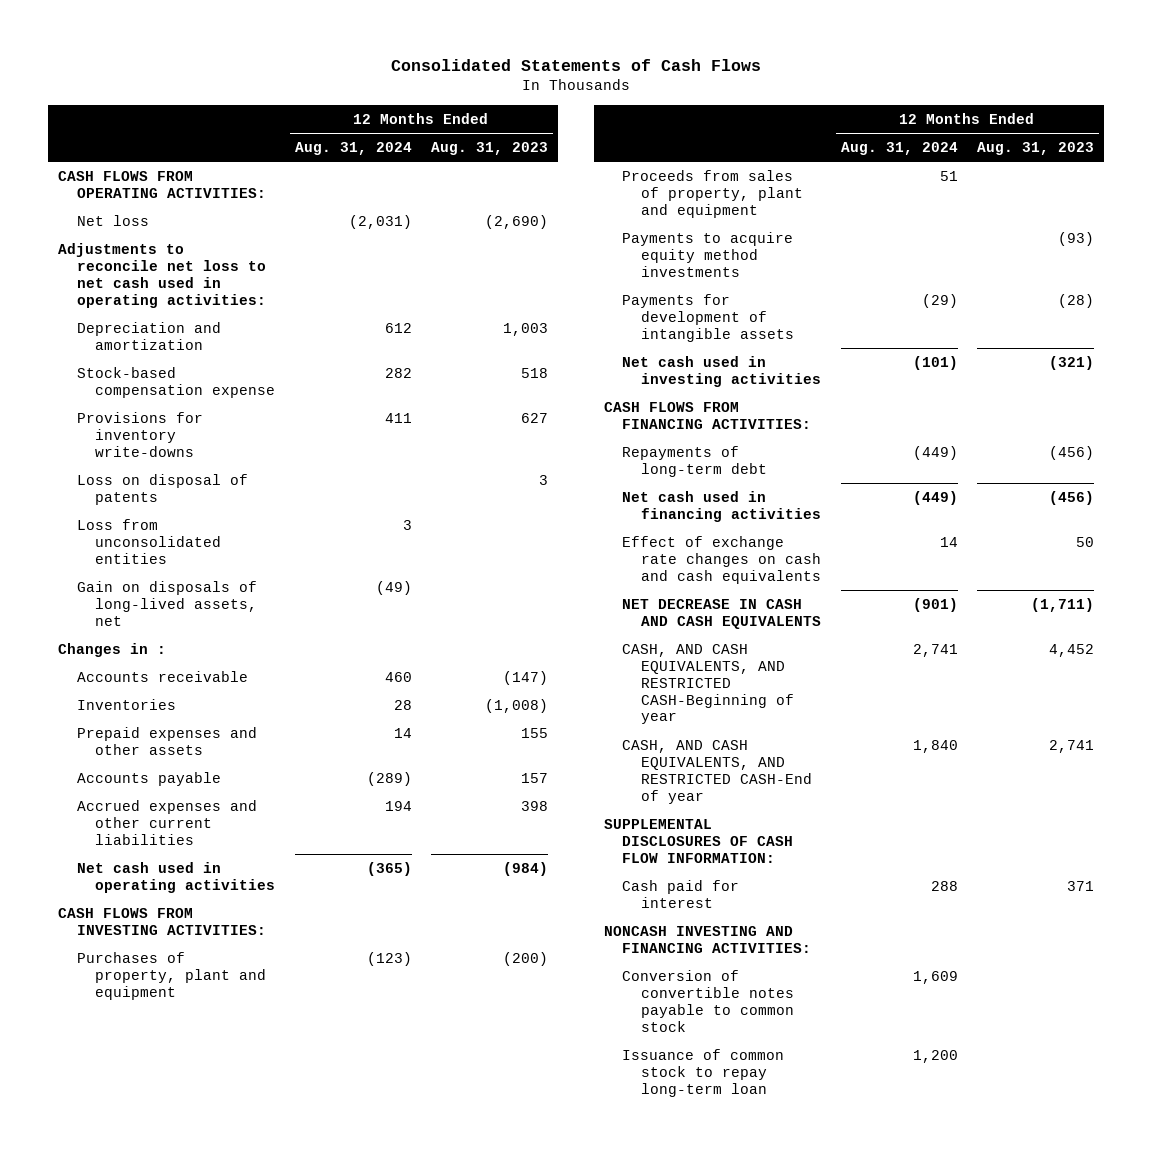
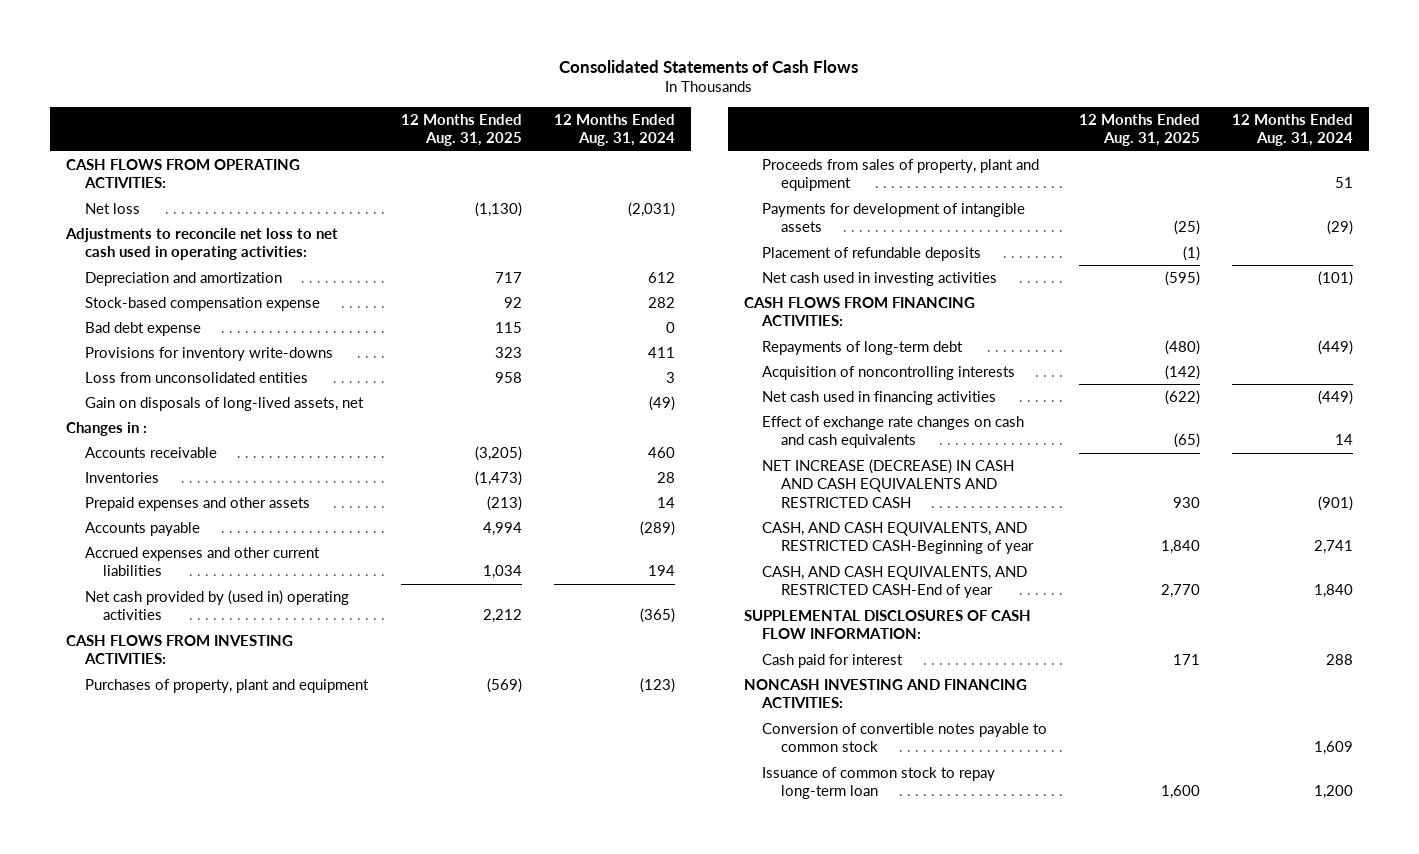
[431,142,549,156] Aug. 31, 2023 -> none
none -> [401,114,523,147] 12 Months Ended Aug. 31, 2025
none -> [84,321,201,336] Bad debt expense
[76,473,248,505] Loss on disposal of patents -> none
[76,861,276,893] Net cash used in operating activities -> [84,589,349,621] Net cash provided by (used in) operating activities
[622,231,794,277] Payments to acquire equity method investments -> none
none -> [762,246,982,261] Placement of refundable deposits
none -> [762,365,1016,380] Acquisition of noncontrolling interests
[622,598,822,629] NET DECREASE IN CASH AND CASH EQUIVALENTS -> [762,458,1015,508] NET INCREASE (DECREASE) IN CASH AND CASH EQUIVALENTS AND RESTRICTED CASH

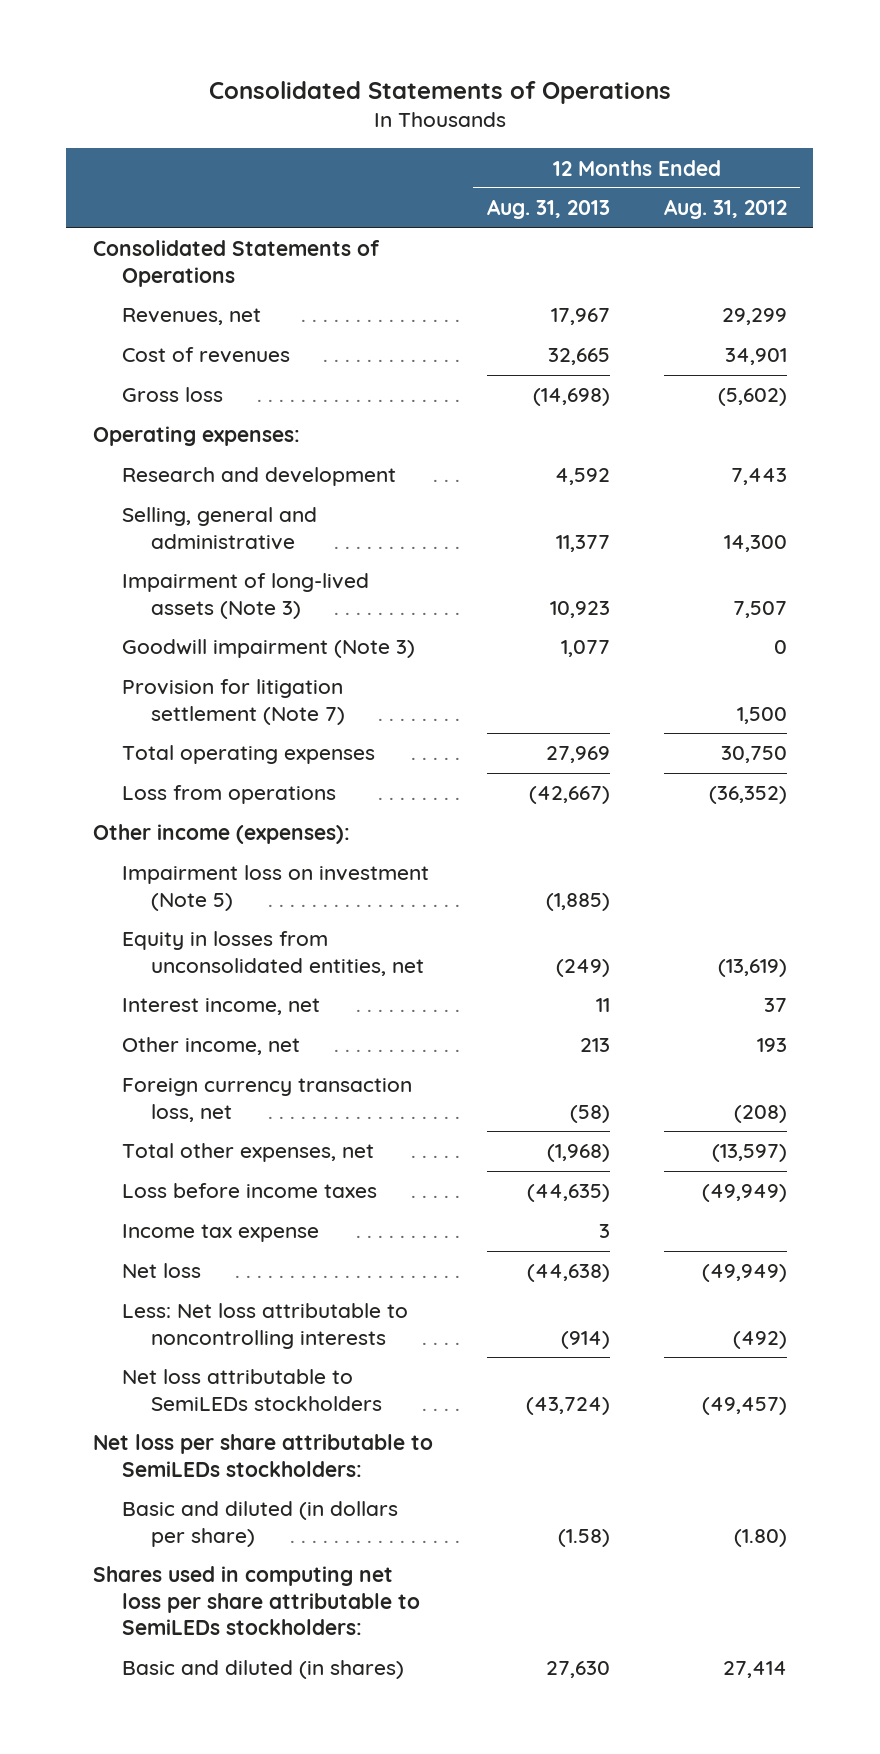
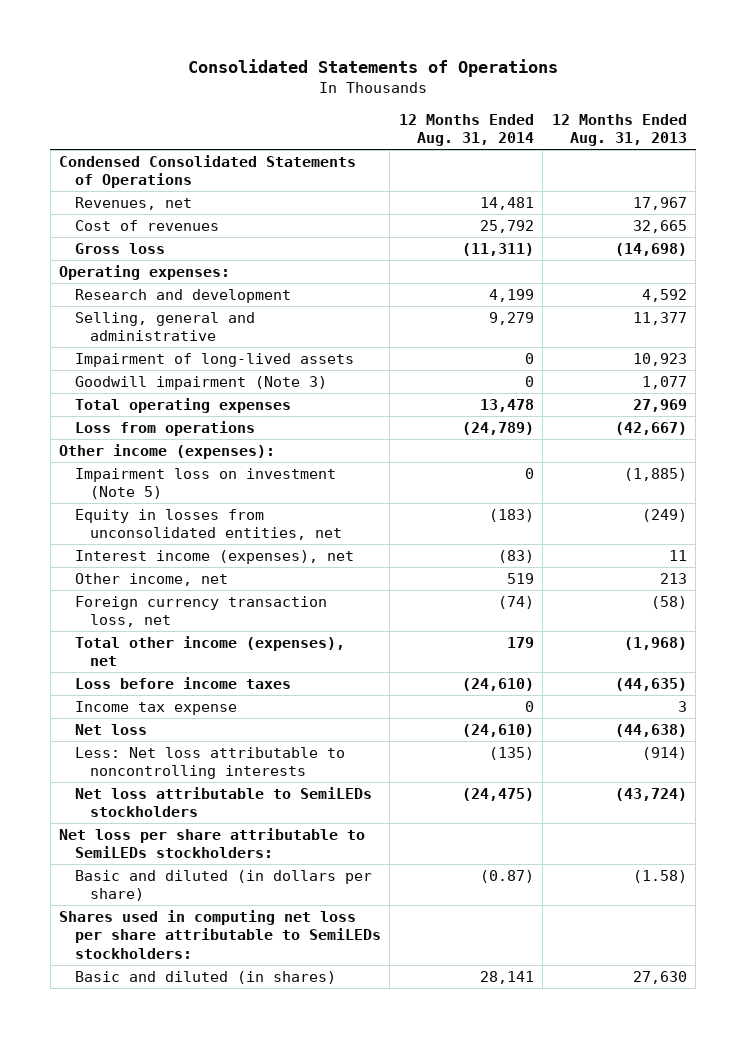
[663,199,787,220] Aug. 31, 2012 -> none
none -> [398,113,534,147] 12 Months Ended Aug. 31, 2014
[93,240,381,287] Consolidated Statements of Operations -> [59,154,357,189] Condensed Consolidated Statements of Operations
[122,573,370,619] Impairment of long-lived assets (Note 3) -> [74,352,354,367] Impairment of long-lived assets
[122,679,346,725] Provision for litigation settlement (Note 7) -> none
[122,998,321,1016] Interest income, net -> [74,549,354,564] Interest income (expenses), net
[122,1143,375,1163] Total other expenses, net -> [74,635,345,667] Total other income (expenses), net

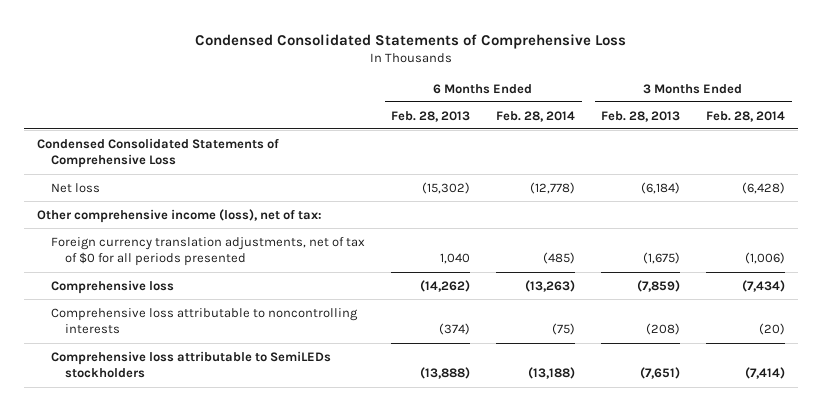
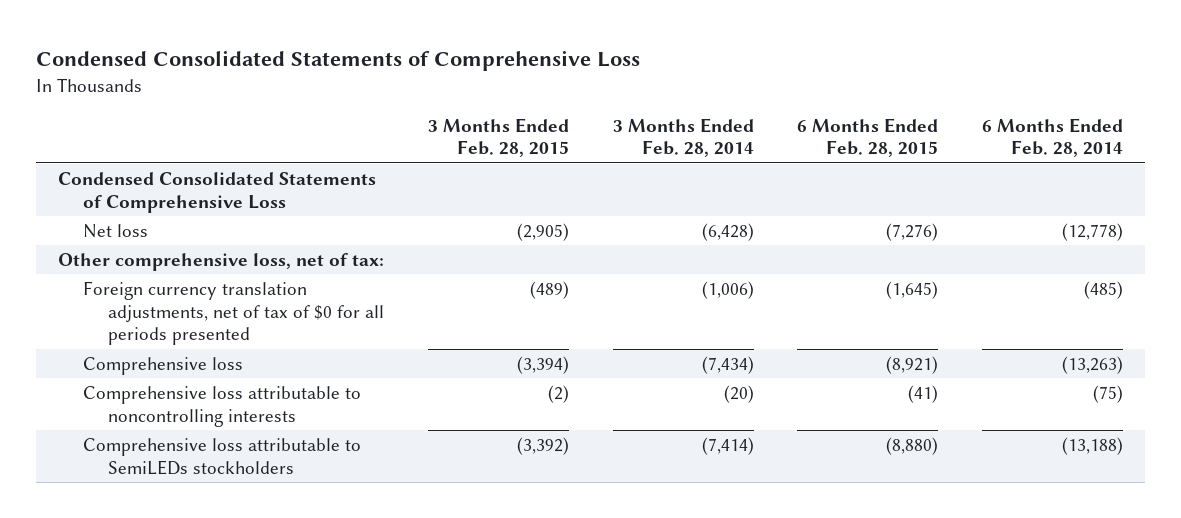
[391,110,471,122] Feb. 28, 2013 -> none
[601,110,681,122] Feb. 28, 2013 -> none
none -> [427,117,569,158] 3 Months Ended Feb. 28, 2015
none -> [797,117,939,158] 6 Months Ended Feb. 28, 2015
[37,208,323,223] Other comprehensive income (loss), net of tax: -> [57,252,384,271] Other comprehensive loss, net of tax:

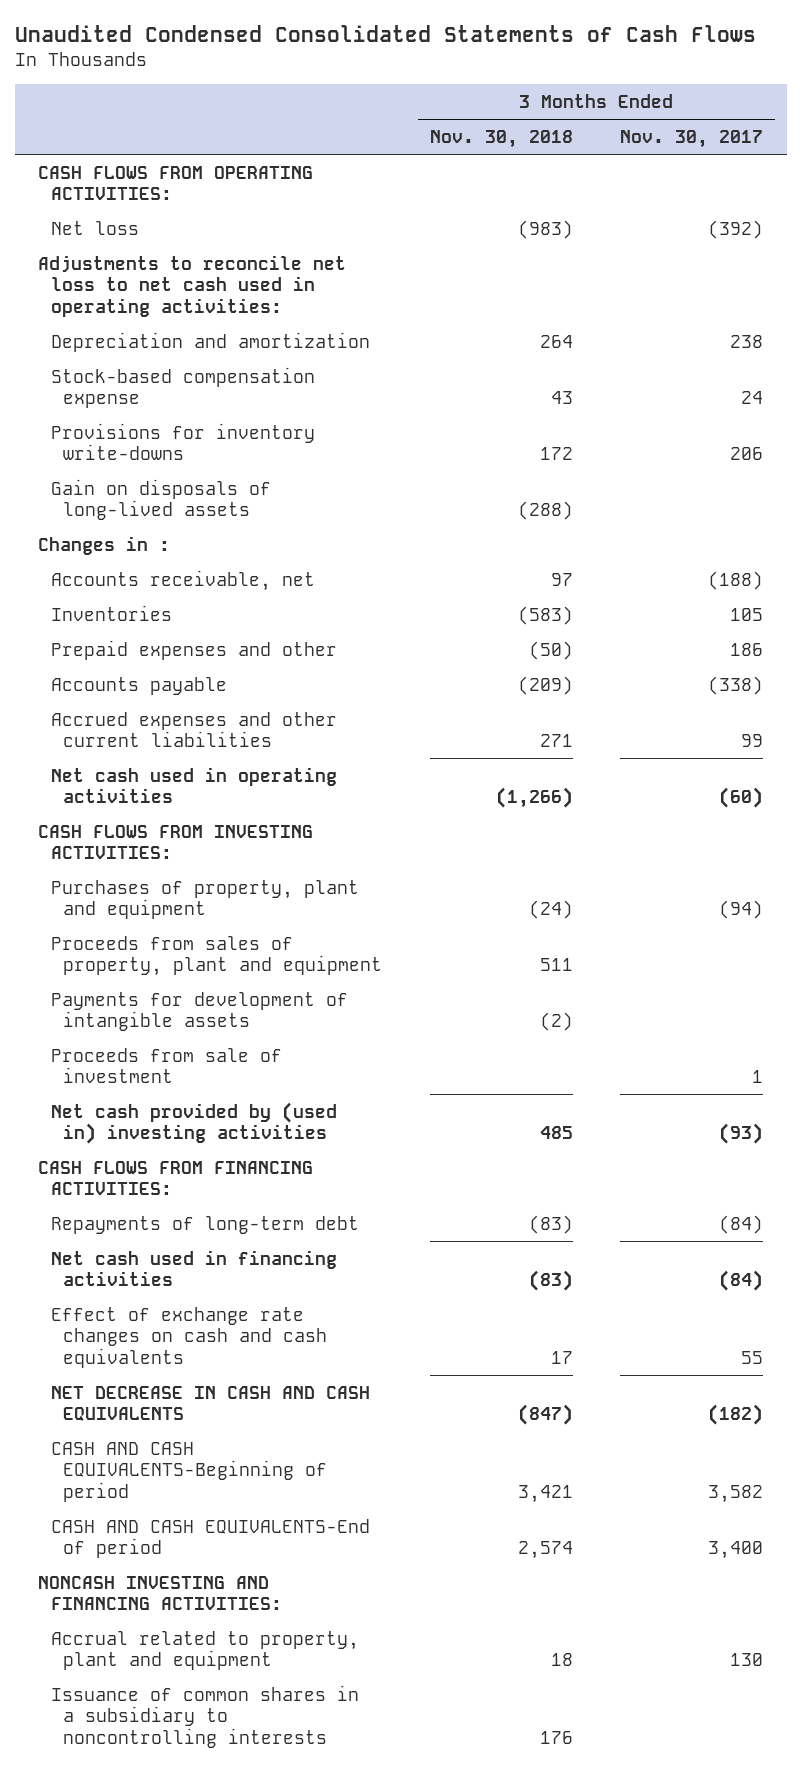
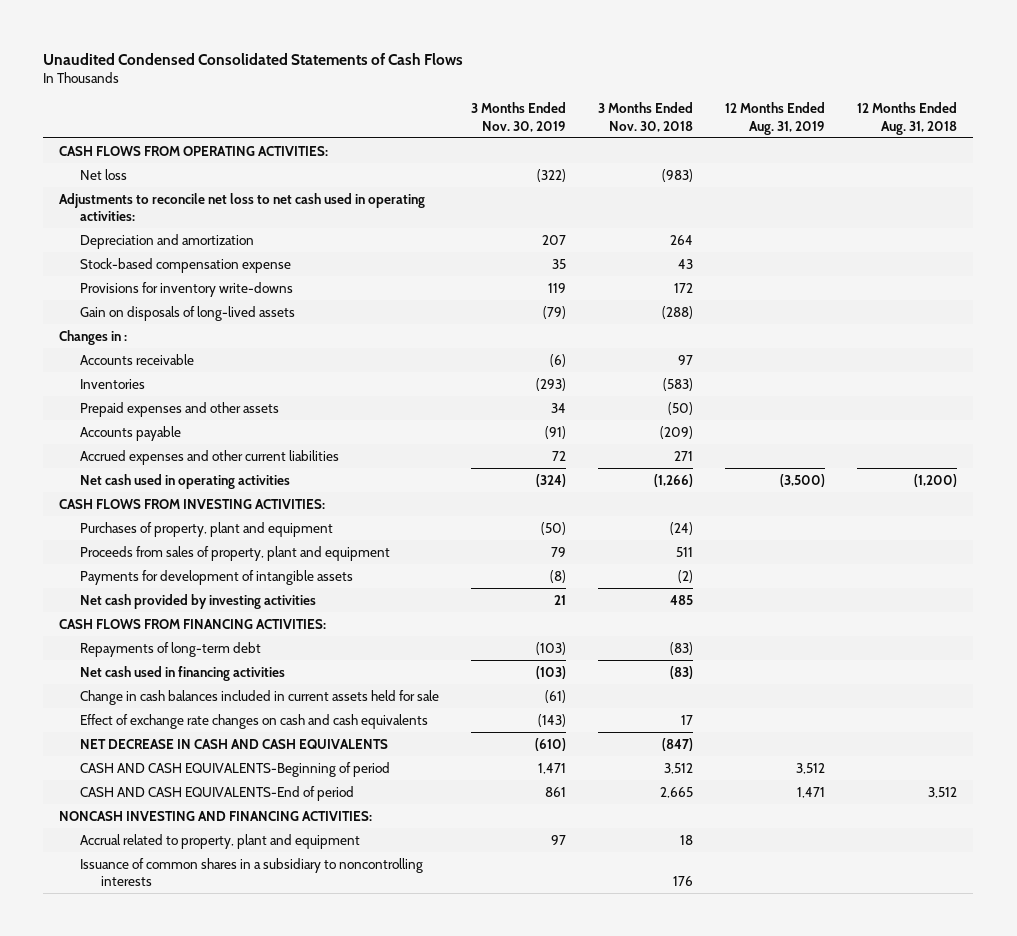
[619,129,763,148] Nov. 30, 2017 -> none
none -> [471,102,567,132] 3 Months Ended Nov. 30, 2019
none -> [725,102,826,135] 12 Months Ended Aug. 31, 2019
none -> [857,102,958,135] 12 Months Ended Aug. 31, 2018
[50,569,315,591] Accounts receivable, net -> [79,353,194,365] Accounts receivable
[50,639,337,660] Prepaid expenses and other -> [79,401,279,417] Prepaid expenses and other assets
[50,1047,282,1084] Proceeds from sale of investment -> none
[50,1101,337,1145] Net cash provided by (used in) investing activities -> [79,593,316,609] Net cash provided by investing activities
none -> [79,689,439,705] Change in cash balances included in current assets held for sale
[517,1484,573,1503] 3,421 -> [664,762,694,774] 3,512
[517,1541,573,1560] 2,574 -> [660,786,694,798] 2,665

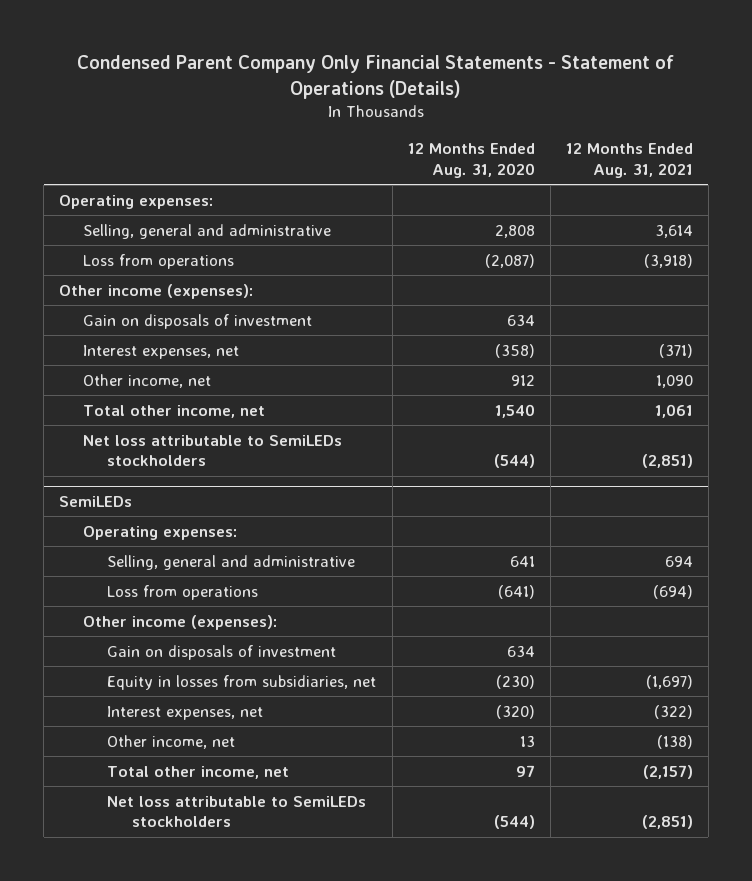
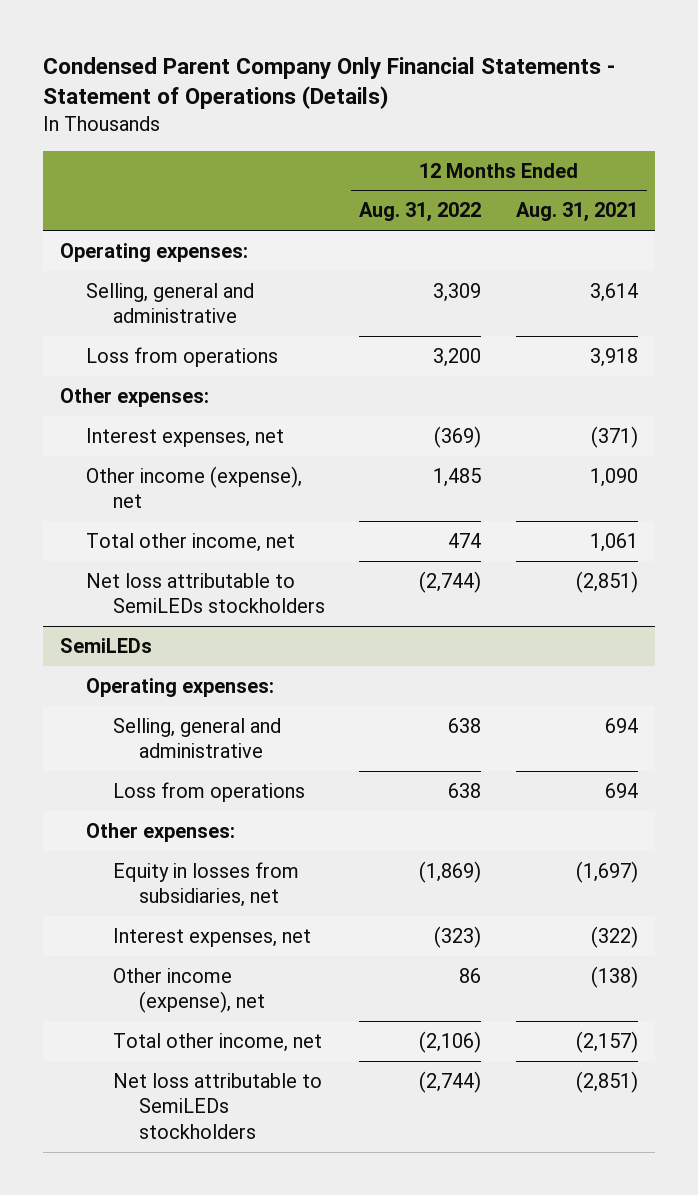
[407,143,535,178] 12 Months Ended Aug. 31, 2020 -> none
none -> [359,202,482,223] Aug. 31, 2022
[83,313,313,329] Gain on disposals of investment -> none
[643,253,693,268] (3,918) -> [589,347,638,367] 3,918
[59,283,254,299] Other income (expenses): -> [60,387,210,407] Other expenses:
[83,373,212,388] Other income, net -> [86,465,303,509] Other income (expense), net
[107,644,337,660] Gain on disposals of investment -> none
[652,584,693,599] (694) -> [604,782,638,798] 694
[83,614,278,630] Other income (expenses): -> [86,822,236,842] Other expenses:
[107,734,236,749] Other income, net -> [112,967,265,1014] Other income (expense), net

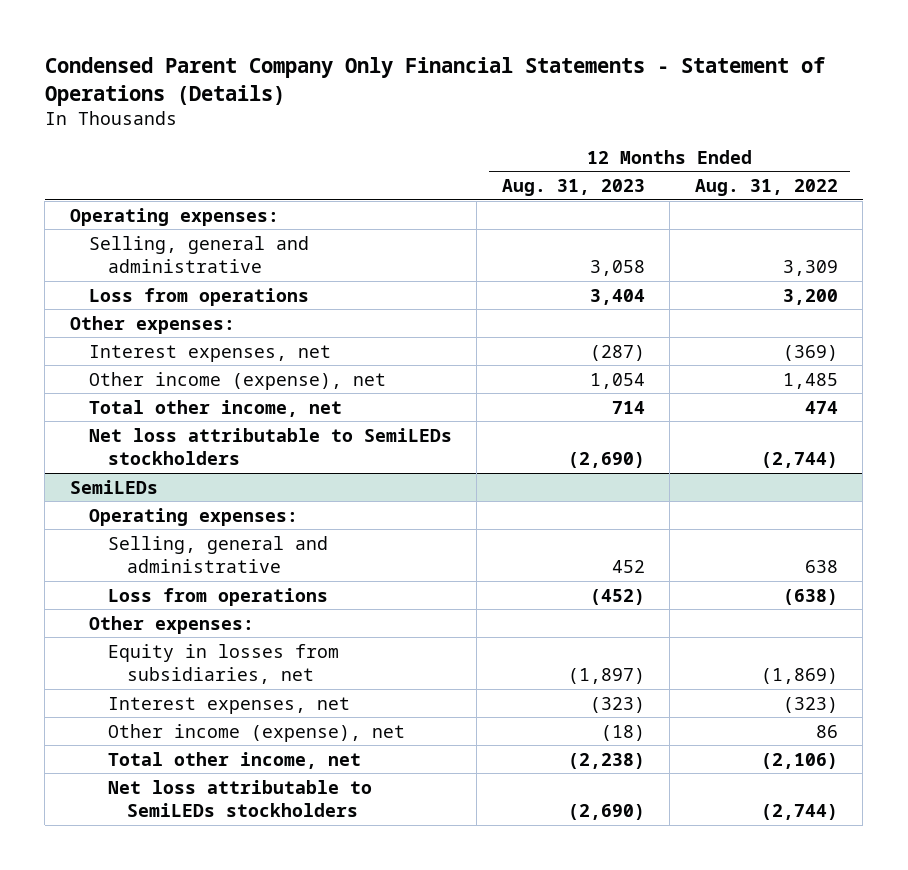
[515,202,638,223] Aug. 31, 2021 -> none
none -> [501,178,645,196] Aug. 31, 2023
[448,782,482,798] 638 -> [782,588,838,605] (638)

